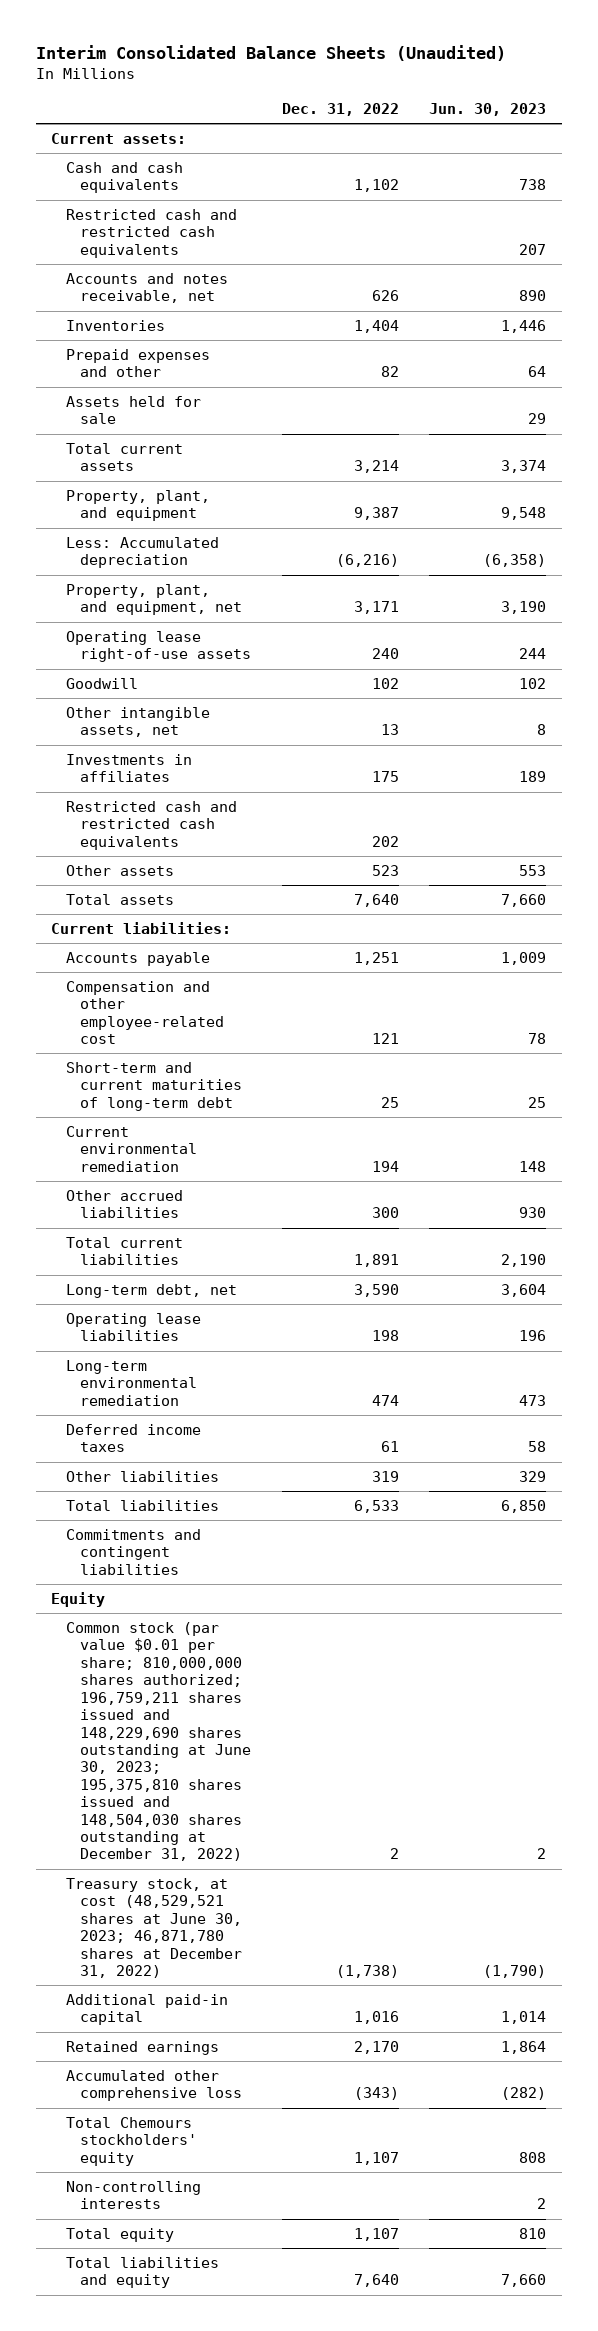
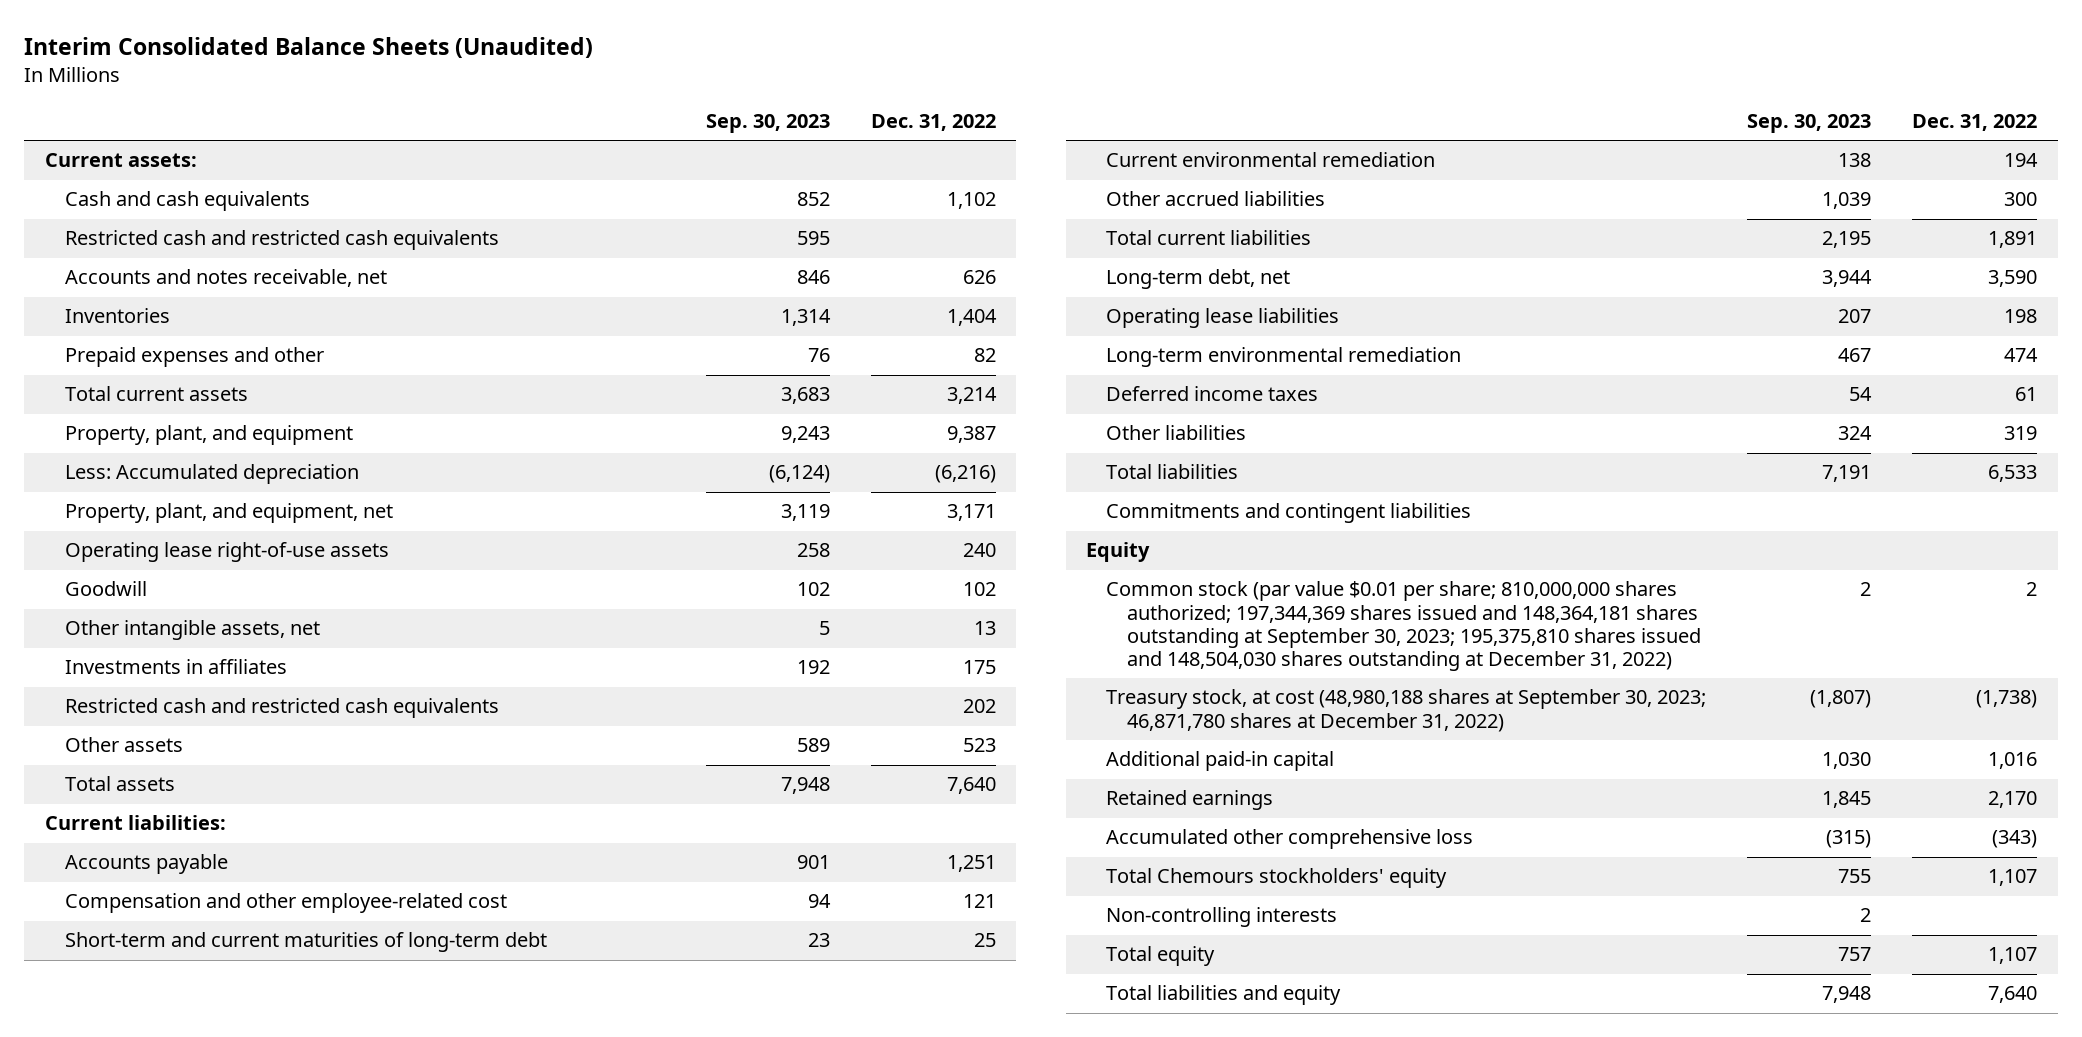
[429,102,547,116] Jun. 30, 2023 -> none
none -> [705,114,830,134] Sep. 30, 2023
[65,396,201,425] Assets held for sale -> none
[65,1622,251,1862] Common stock (par value $0.01 per share; 810,000,000 shares authorized; 196,759,211 shares issued and 148,229,690 shares outstanding at June 30, 2023; 195,375,810 shares issued and 148,504,030 shares outstanding at December 31, 2022) -> [1106,581,1701,672] Common stock (par value $0.01 per share; 810,000,000 shares authorized; 197,344,369 shares issued and 148,364,181 shares outstanding at September 30, 2023; 195,375,810 shares issued and 148,504,030 shares outstanding at December 31, 2022)
[65,1878,242,1979] Treasury stock, at cost (48,529,521 shares at June 30, 2023; 46,871,780 shares at December 31, 2022) -> [1106,689,1707,732] Treasury stock, at cost (48,980,188 shares at September 30, 2023; 46,871,780 shares at December 31, 2022)

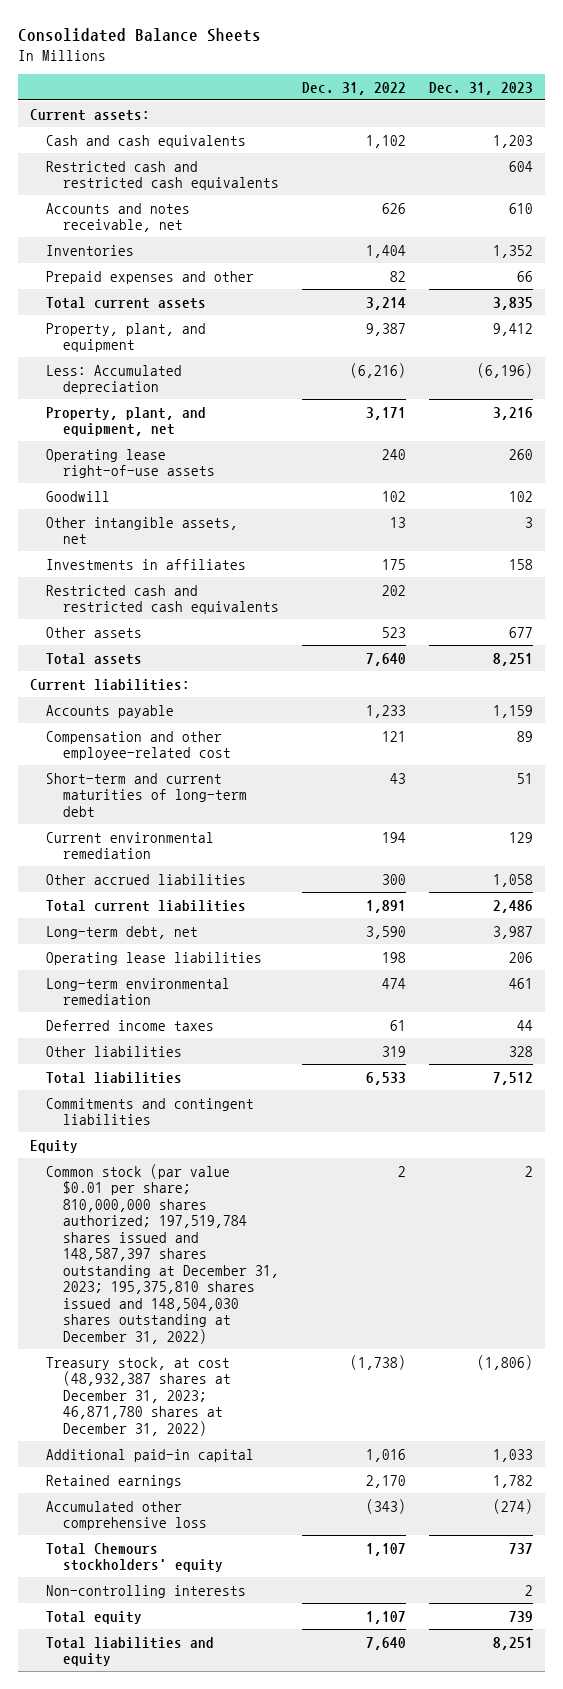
[24,37,594,59] Interim Consolidated Balance Sheets (Unaudited) -> [18,28,262,43] Consolidated Balance Sheets
[705,114,830,134] Sep. 30, 2023 -> none
none -> [429,81,534,95] Dec. 31, 2023
[946,855,996,873] 1,251 -> [365,704,406,718] 1,233
[973,933,996,948] 25 -> [389,772,406,784] 43
[1106,581,1701,672] Common stock (par value $0.01 per share; 810,000,000 shares authorized; 197,344,369 shares issued and 148,364,181 shares outstanding at September 30, 2023; 195,375,810 shares issued and 148,504,030 shares outstanding at December 31, 2022) -> [46,1163,279,1345] Common stock (par value $0.01 per share; 810,000,000 shares authorized; 197,519,784 shares issued and 148,587,397 shares outstanding at December 31, 2023; 195,375,810 shares issued and 148,504,030 shares outstanding at December 31, 2022)
[1106,689,1707,732] Treasury stock, at cost (48,980,188 shares at September 30, 2023; 46,871,780 shares at December 31, 2022) -> [46,1356,231,1436] Treasury stock, at cost (48,932,387 shares at December 31, 2023; 46,871,780 shares at December 31, 2022)

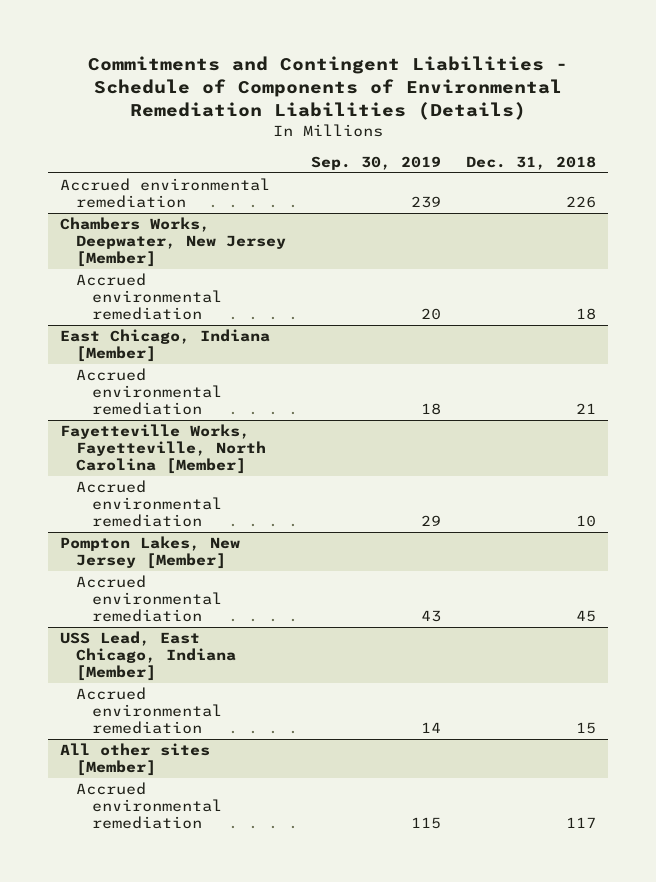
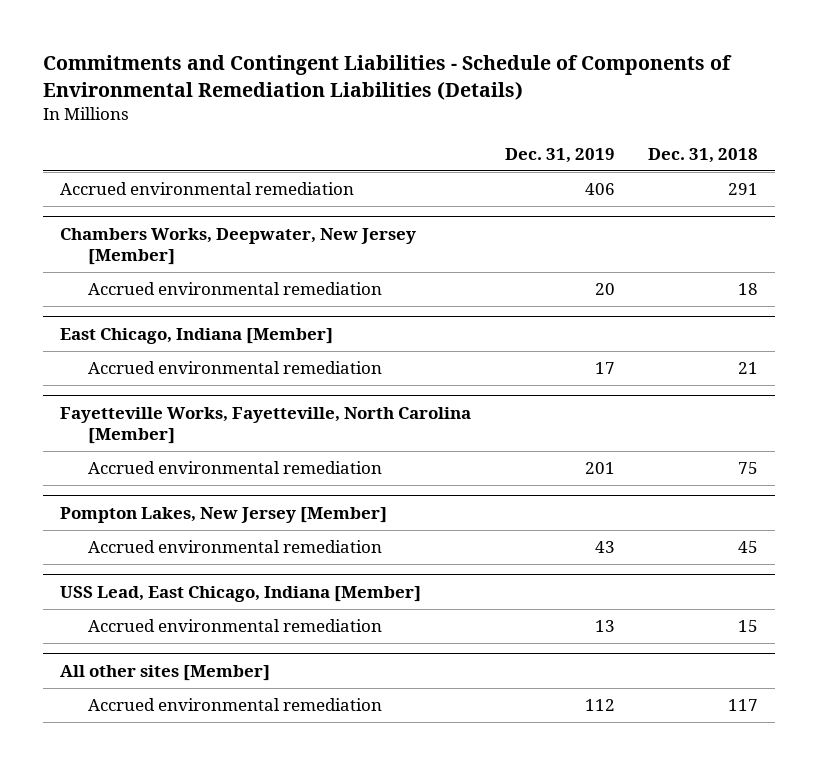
[310,155,441,170] Sep. 30, 2019 -> none
none -> [504,148,615,164] Dec. 31, 2019
[565,196,596,209] 226 -> [728,183,759,196] 291
[575,515,596,528] 10 -> [738,462,759,475] 75

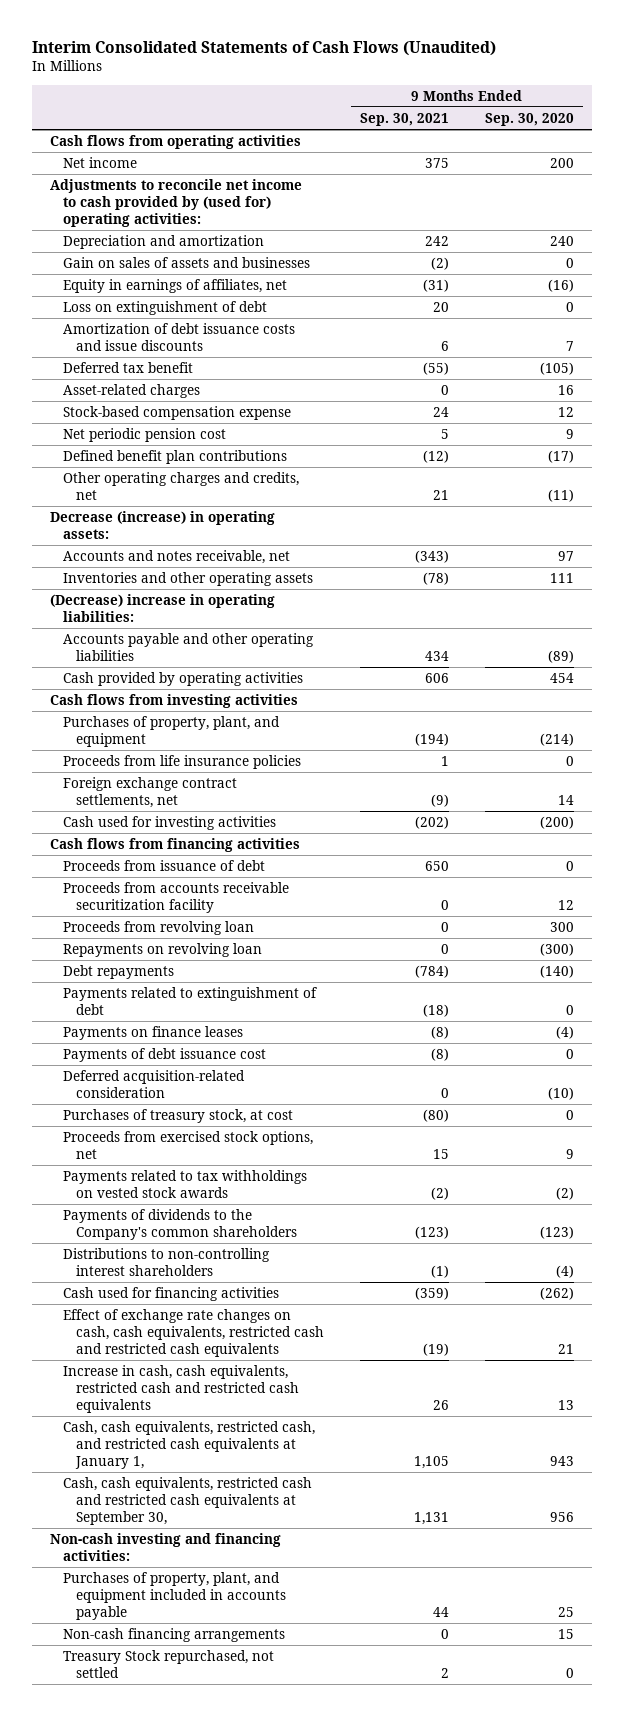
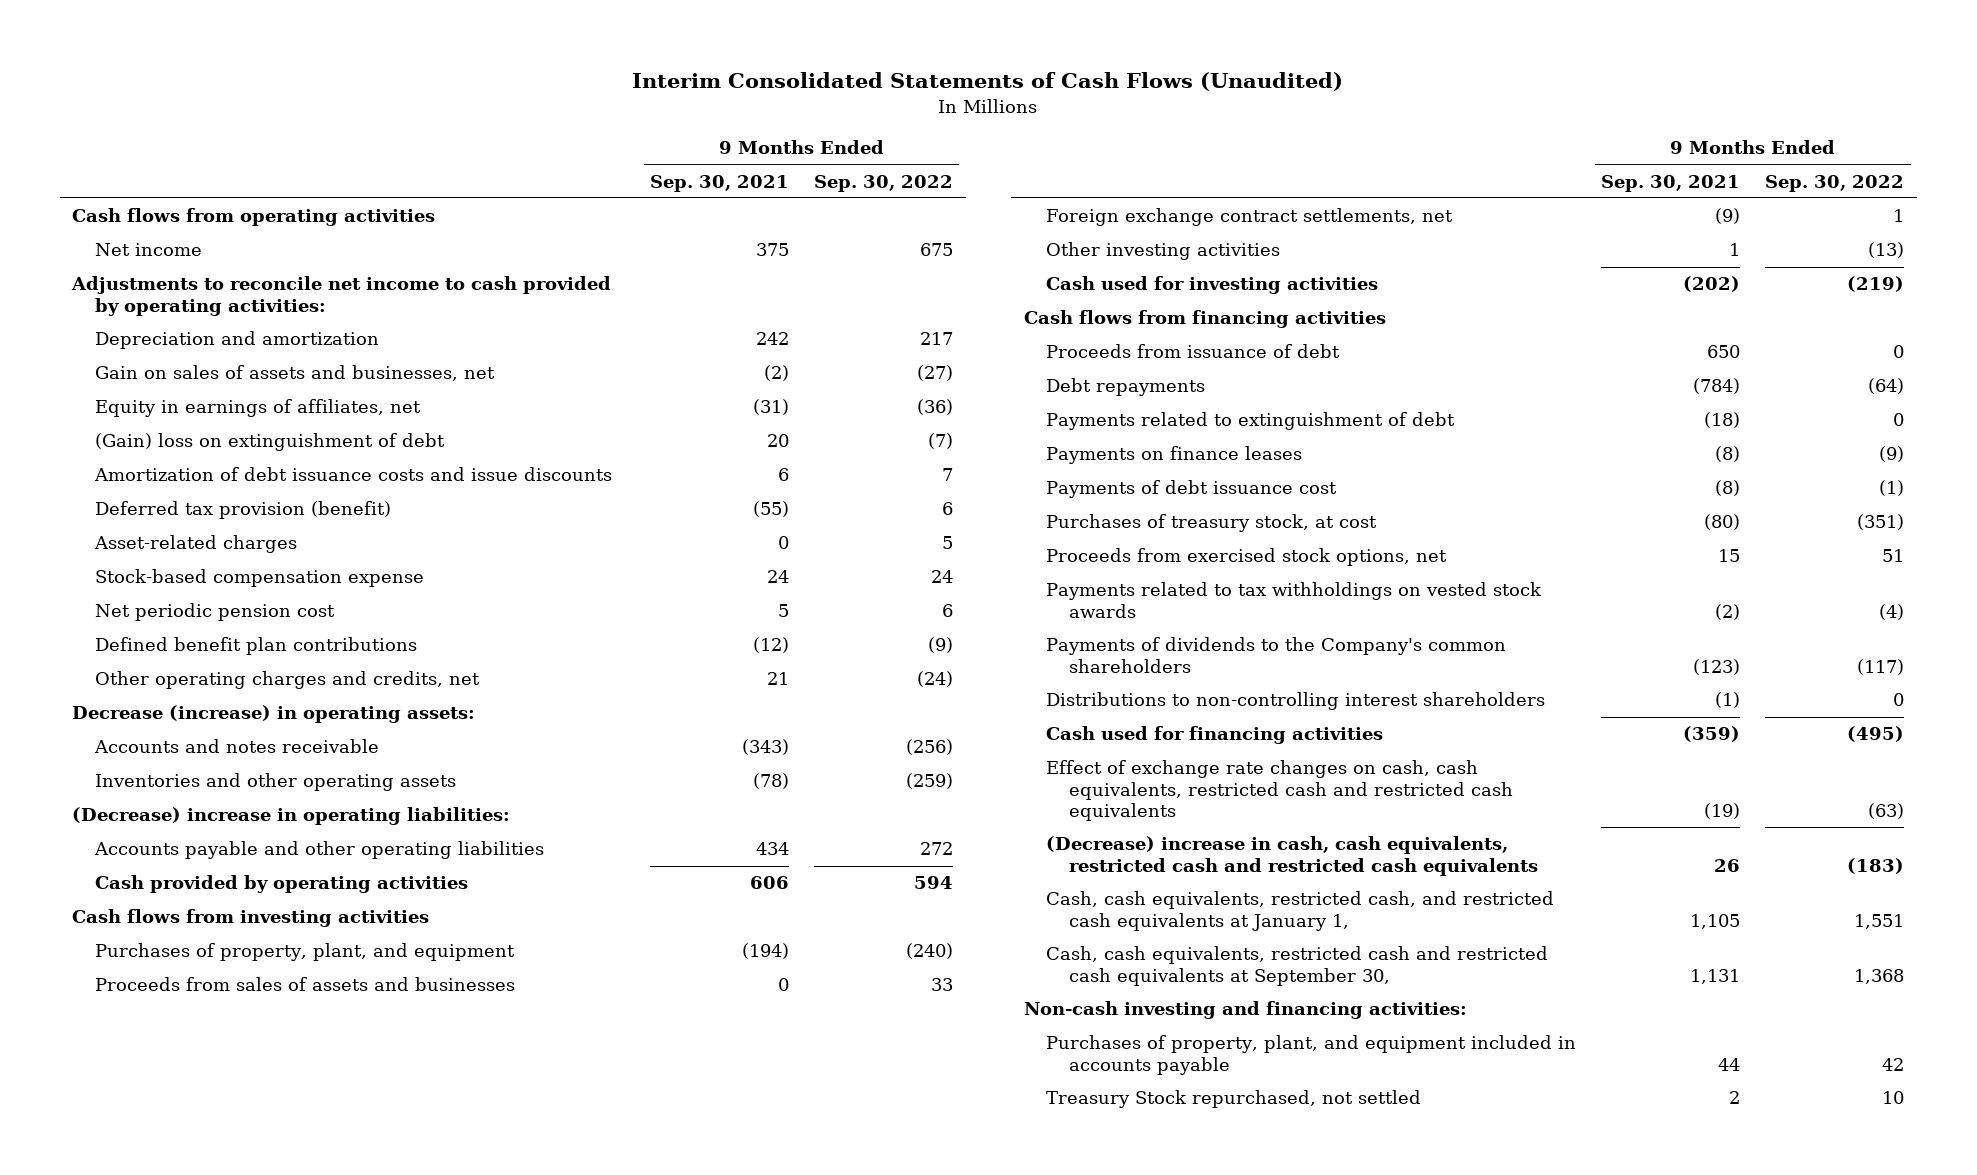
[484,112,574,126] Sep. 30, 2020 -> none
none -> [814,174,954,192] Sep. 30, 2022
[49,179,302,227] Adjustments to reconcile net income to cash provided by (used for) operating activities: -> [71,276,612,316] Adjustments to reconcile net income to cash provided by operating activities:
[62,257,310,269] Gain on sales of assets and businesses -> [95,365,496,382] Gain on sales of assets and businesses, net
[62,301,267,316] Loss on extinguishment of debt -> [95,433,446,452] (Gain) loss on extinguishment of debt
[62,362,193,374] Deferred tax benefit -> [95,501,392,520] Deferred tax provision (benefit)
[62,550,290,565] Accounts and notes receivable, net -> [94,739,380,754] Accounts and notes receivable
[62,755,301,770] Proceeds from life insurance policies -> none
none -> [95,977,516,992] Proceeds from sales of assets and businesses
none -> [1046,242,1281,261] Other investing activities
[62,882,289,913] Proceeds from accounts receivable securitization facility -> none
[62,921,254,936] Proceeds from revolving loan -> none
[62,943,262,958] Repayments on revolving loan -> none
[62,1070,245,1098] Deferred acquisition-related consideration -> none
[62,1365,300,1413] Increase in cash, cash equivalents, restricted cash and restricted cash equivalents -> [1046,836,1539,876] (Decrease) increase in cash, cash equivalents, restricted cash and restricted cash equivalents
[62,1628,285,1643] Non-cash financing arrangements -> none

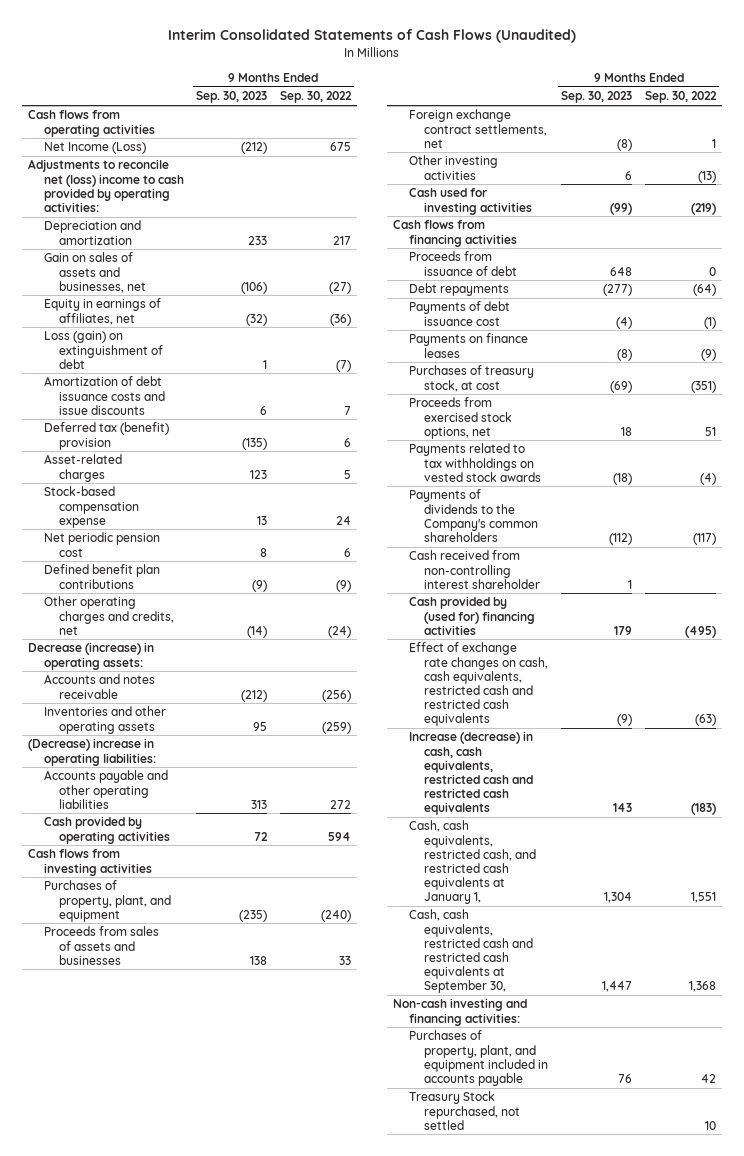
[650,174,790,192] Sep. 30, 2021 -> none
none -> [196,91,268,104] Sep. 30, 2023
[95,243,203,257] Net income -> [43,142,146,155] Net Income (Loss)
[71,276,612,316] Adjustments to reconcile net income to cash provided by operating activities: -> [28,159,184,212] Adjustments to reconcile net (loss) income to cash provided by operating activities:
[95,433,446,452] (Gain) loss on extinguishment of debt -> [43,331,163,369] Loss (gain) on extinguishment of debt
[95,501,392,520] Deferred tax provision (benefit) -> [43,422,169,450] Deferred tax (benefit) provision
[1046,412,1456,431] Payments related to extinguishment of debt -> none
[1046,446,1303,465] Payments on finance leases -> [408,333,528,358] Payments on finance leases
[1046,692,1546,711] Distributions to non-controlling interest shareholders -> none
none -> [408,550,541,589] Cash received from non-controlling interest shareholder
[1046,726,1384,745] Cash used for financing activities -> [408,596,536,635] Cash provided by (used for) financing activities
[1046,836,1539,876] (Decrease) increase in cash, cash equivalents, restricted cash and restricted cash equivalents -> [408,731,534,815] Increase (decrease) in cash, cash equivalents, restricted cash and restricted cash equivalents

